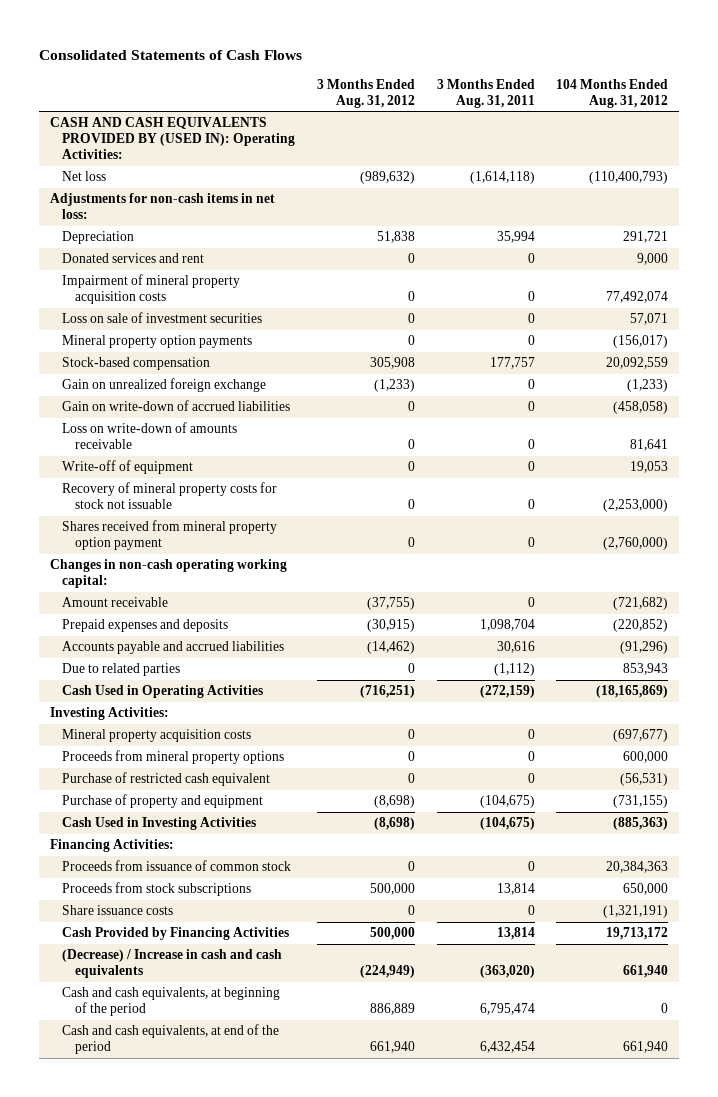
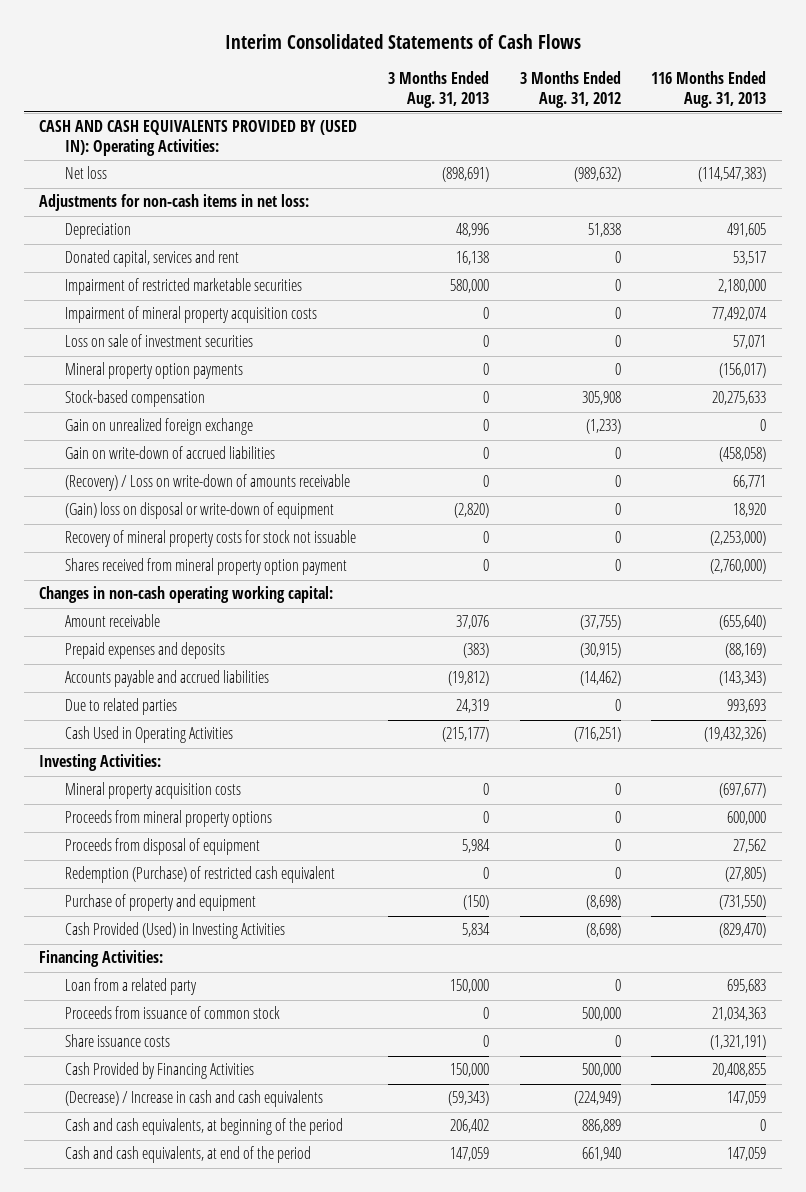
[38,49,302,60] Consolidated Statements of Cash Flows -> [224,33,581,49] Interim Consolidated Statements of Cash Flows
[436,78,535,108] 3 Months Ended Aug. 31, 2011 -> none
[556,78,669,108] 104 Months Ended Aug. 31, 2012 -> none
none -> [388,71,490,108] 3 Months Ended Aug. 31, 2013
none -> [651,71,767,108] 116 Months Ended Aug. 31, 2013
[62,253,205,264] Donated services and rent -> [64,250,239,268] Donated capital, services and rent
none -> [64,278,302,296] Impairment of restricted marketable securities
[62,422,238,450] Loss on write-down of amounts receivable -> [64,474,350,492] (Recovery) / Loss on write-down of amounts receivable
[62,460,194,475] Write-off of equipment -> [64,502,334,520] (Gain) loss on disposal or write-down of equipment
none -> [64,838,260,856] Proceeds from disposal of equipment
[62,772,271,787] Purchase of restricted cash equivalent -> [64,866,335,884] Redemption (Purchase) of restricted cash equivalent
[62,817,257,831] Cash Used in Investing Activities -> [64,922,285,940] Cash Provided (Used) in Investing Activities
[62,882,252,897] Proceeds from stock subscriptions -> none
none -> [64,978,197,996] Loan from a related party
[408,861,416,872] 0 -> [581,1007,621,1022] 500,000

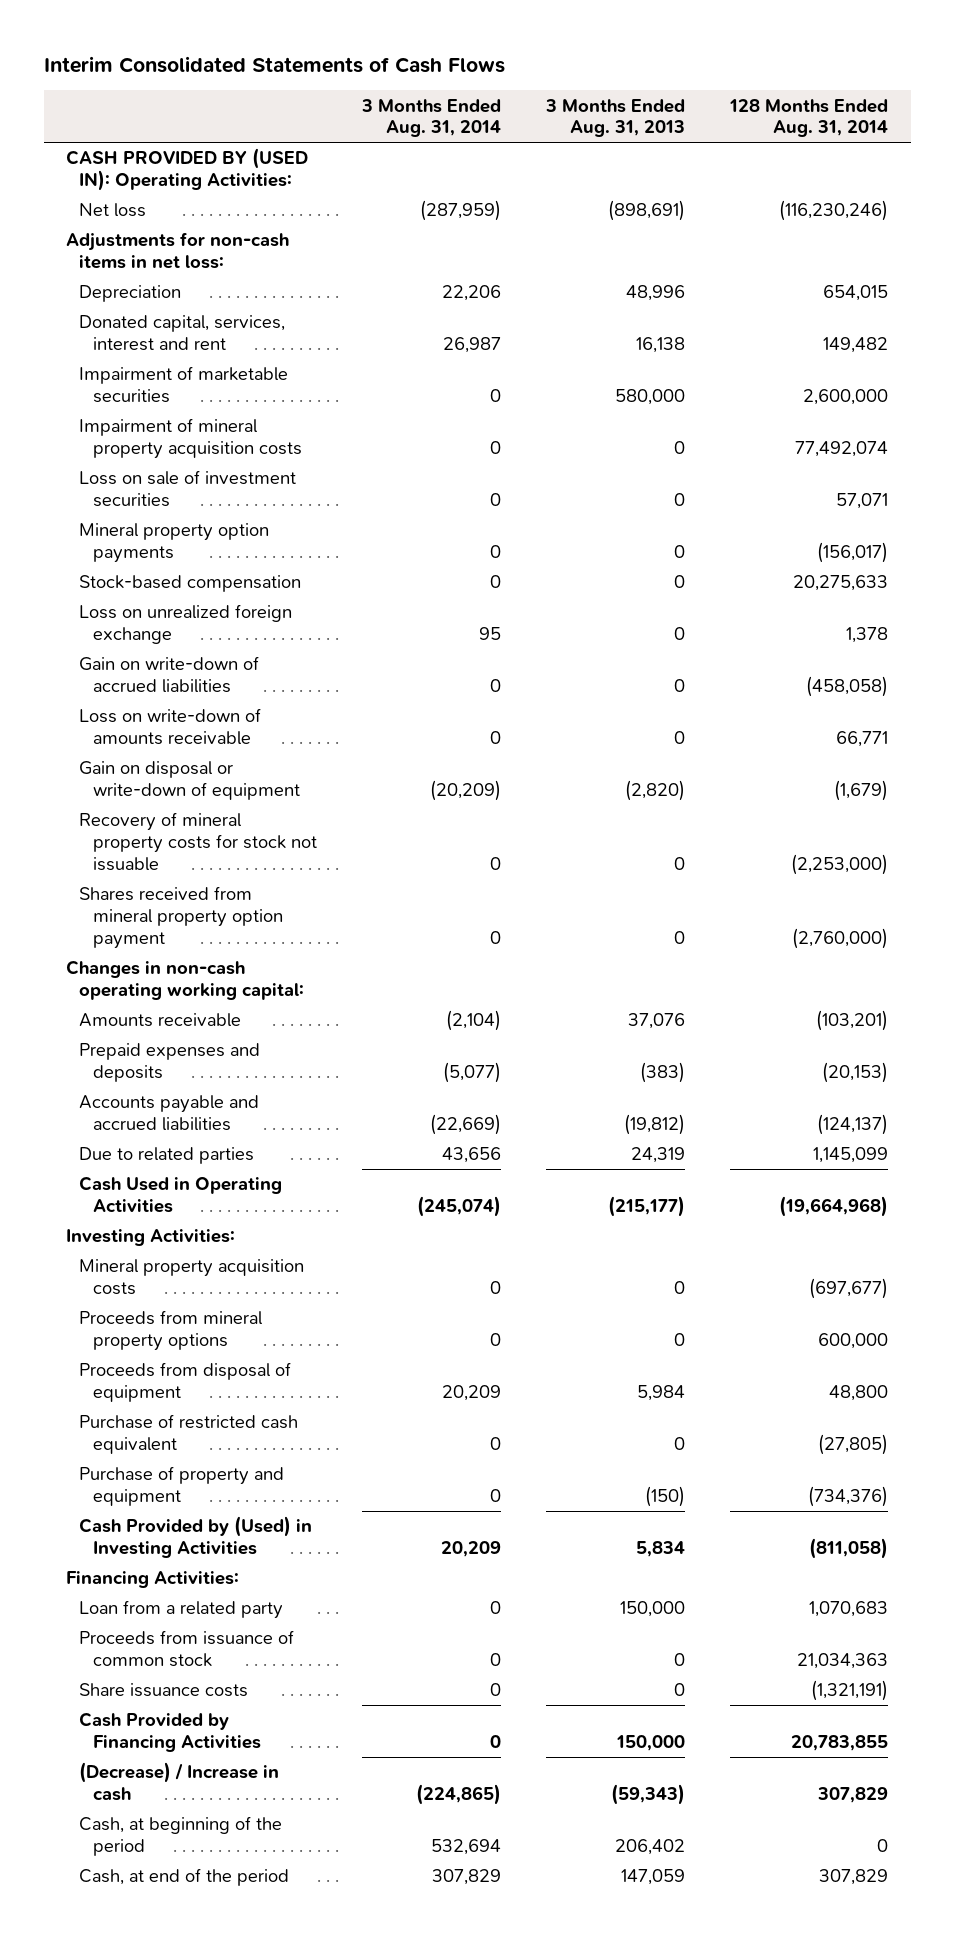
[519,71,621,108] 3 Months Ended Aug. 31, 2012 -> none
[651,71,767,108] 116 Months Ended Aug. 31, 2013 -> none
none -> [360,98,501,138] 3 Months Ended Aug. 31, 2014
none -> [729,98,889,138] 128 Months Ended Aug. 31, 2014
[39,120,358,156] CASH AND CASH EQUIVALENTS PROVIDED BY (USED IN): Operating Activities: -> [66,148,309,192] CASH PROVIDED BY (USED IN): Operating Activities:
[64,250,239,268] Donated capital, services and rent -> [79,315,286,352] Donated capital, services, interest and rent
[64,278,302,296] Impairment of restricted marketable securities -> [79,366,289,404] Impairment of marketable securities
[64,418,253,436] Gain on unrealized foreign exchange -> [79,604,293,645] Loss on unrealized foreign exchange
[64,474,350,492] (Recovery) / Loss on write-down of amounts receivable -> [79,708,262,746] Loss on write-down of amounts receivable
[64,502,334,520] (Gain) loss on disposal or write-down of equipment -> [79,761,300,801] Gain on disposal or write-down of equipment
[64,614,160,628] Amount receivable -> [79,1013,242,1028] Amounts receivable
[64,866,335,884] Redemption (Purchase) of restricted cash equivalent -> [79,1414,299,1455] Purchase of restricted cash equivalent
[64,922,285,940] Cash Provided (Used) in Investing Activities -> [79,1516,313,1559] Cash Provided by (Used) in Investing Activities
[64,1090,323,1108] (Decrease) / Increase in cash and cash equivalents -> [79,1762,280,1802] (Decrease) / Increase in cash
[64,1118,343,1136] Cash and cash equivalents, at beginning of the period -> [79,1816,283,1857] Cash, at beginning of the period
[64,1146,311,1164] Cash and cash equivalents, at end of the period -> [79,1868,290,1887] Cash, at end of the period

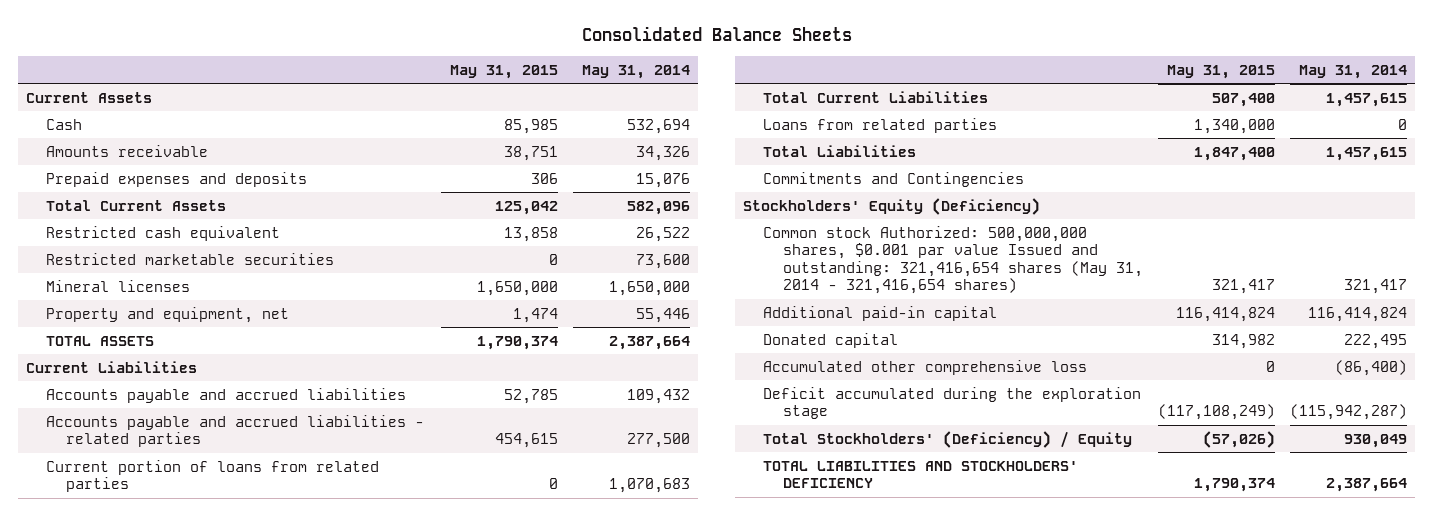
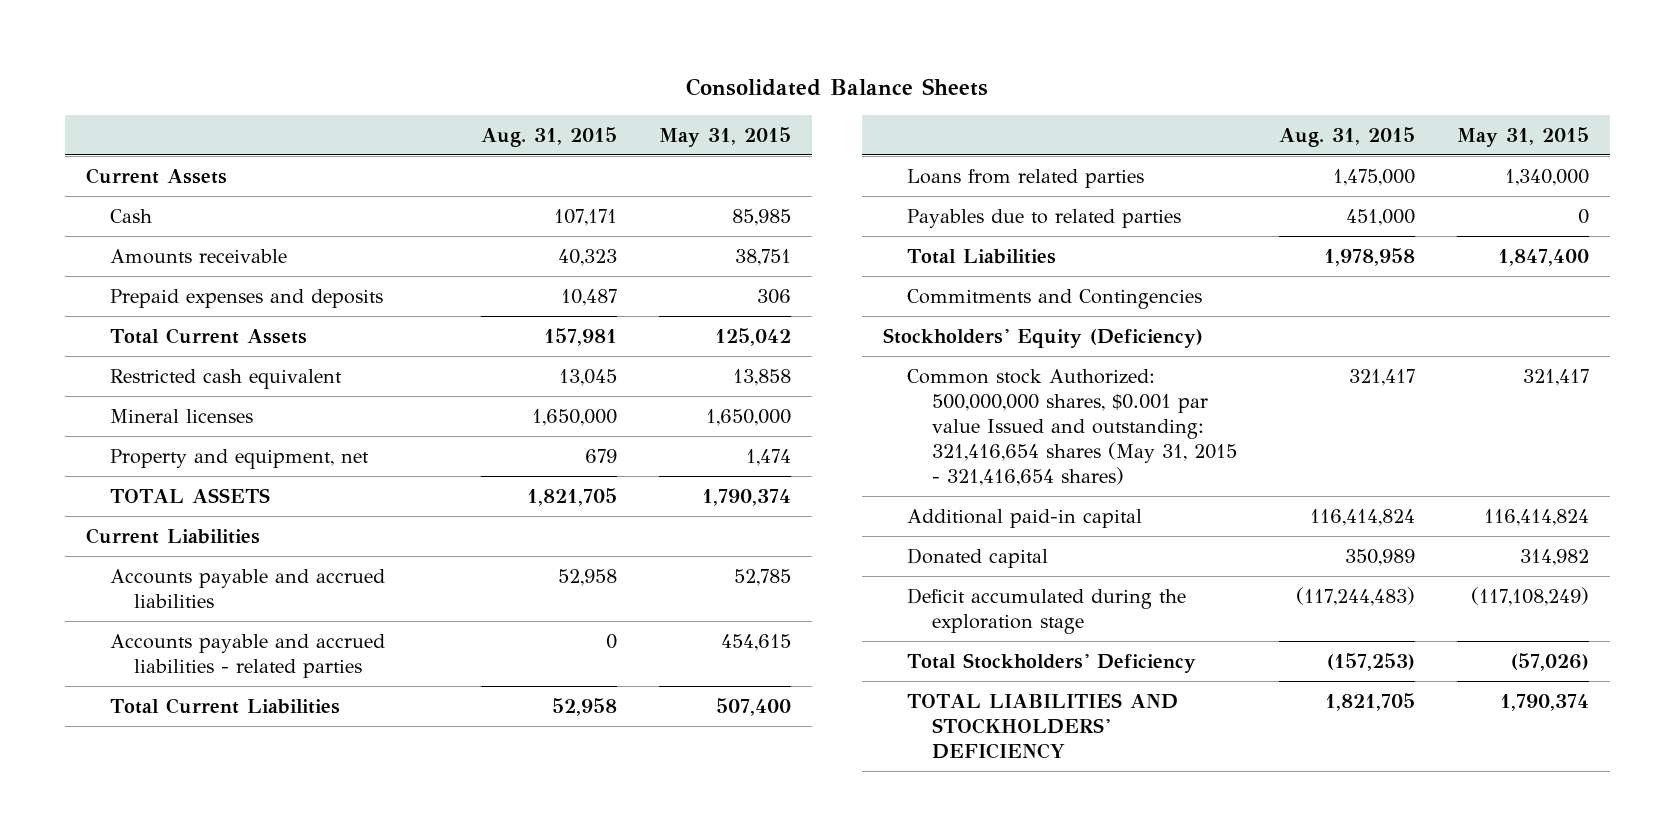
[582,64,691,79] May 31, 2014 -> none
none -> [481,126,618,147] Aug. 31, 2015
[45,252,334,265] Restricted marketable securities -> none
[45,459,379,493] Current portion of loans from related parties -> none
none -> [907,208,1182,228] Payables due to related parties
[762,225,1143,295] Common stock Authorized: 500,000,000 shares, $0.001 par value Issued and outstanding: 321,416,654 shares (May 31, 2014 - 321,416,654 shares) -> [907,368,1237,486] Common stock Authorized: 500,000,000 shares, $0.001 par value Issued and outstanding: 321,416,654 shares (May 31, 2015 - 321,416,654 shares)
[762,359,1087,375] Accumulated other comprehensive loss -> none
[762,430,1132,448] Total Stockholders' (Deficiency) / Equity -> [907,652,1197,673] Total Stockholders' Deficiency

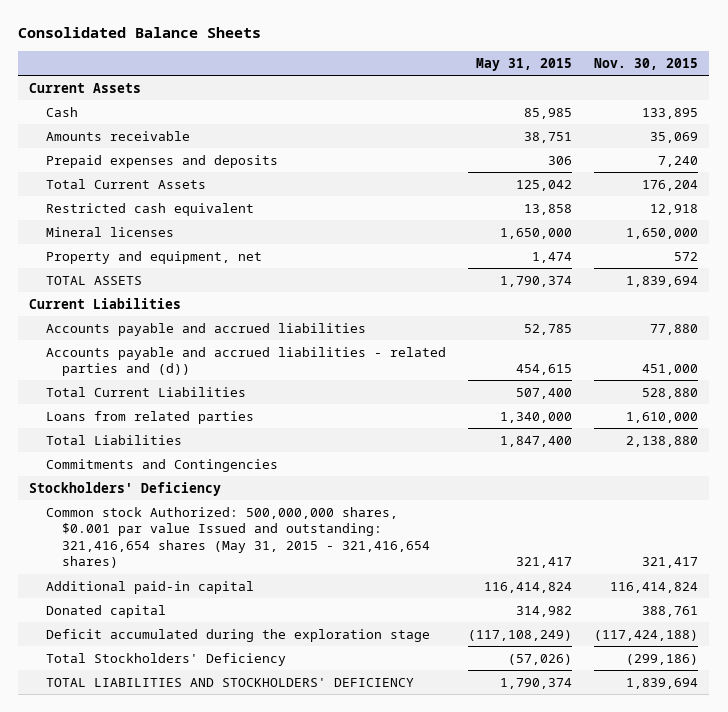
[481,126,618,147] Aug. 31, 2015 -> none
none -> [594,57,699,70] Nov. 30, 2015
[110,633,386,678] Accounts payable and accrued liabilities - related parties -> [45,346,446,377] Accounts payable and accrued liabilities - related parties and (d))
[907,208,1182,228] Payables due to related parties -> none
[882,327,1203,348] Stockholders' Equity (Deficiency) -> [29,481,222,496] Stockholders' Deficiency

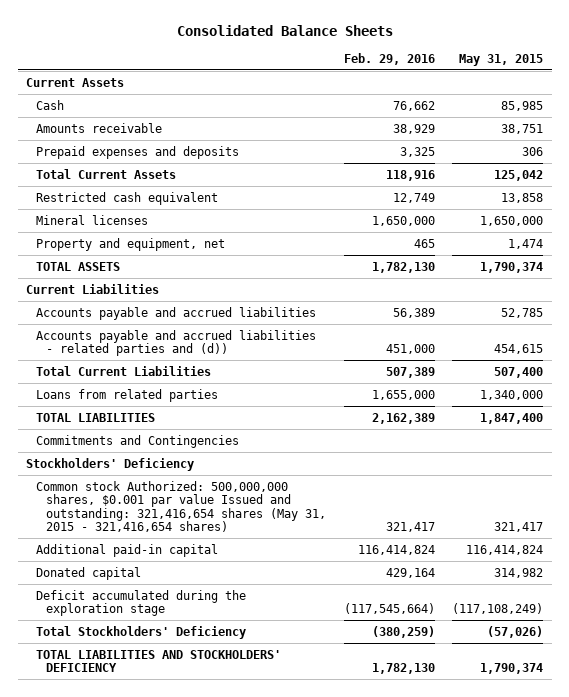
[594,57,699,70] Nov. 30, 2015 -> none
none -> [343,52,435,65] Feb. 29, 2016
[45,434,182,445] Total Liabilities -> [36,412,156,422] TOTAL LIABILITIES

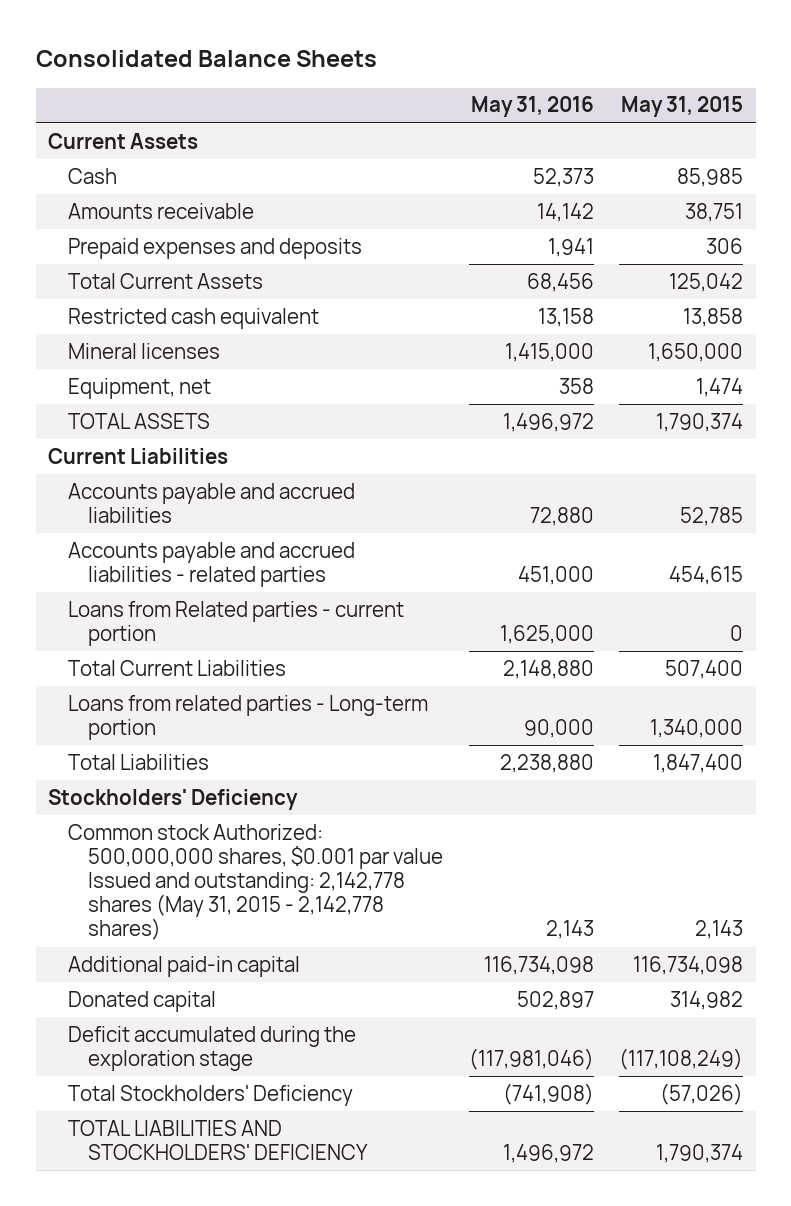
[343,52,435,65] Feb. 29, 2016 -> none
none -> [470,96,594,118] May 31, 2016
[36,237,226,251] Property and equipment, net -> [68,377,212,399] Equipment, net
[36,329,317,357] Accounts payable and accrued liabilities - related parties and (d)) -> [68,541,356,588] Accounts payable and accrued liabilities - related parties
none -> [68,600,405,647] Loans from Related parties - current portion
[36,434,240,448] Commitments and Contingencies -> none
[36,388,219,402] Loans from related parties -> [68,694,429,741] Loans from related parties - Long-term portion
[36,412,156,422] TOTAL LIABILITIES -> [68,753,210,770] Total Liabilities
[36,480,327,533] Common stock Authorized: 500,000,000 shares, $0.001 par value Issued and outstanding: 321,416,654 shares (May 31, 2015 - 321,416,654 shares) -> [68,823,444,941] Common stock Authorized: 500,000,000 shares, $0.001 par value Issued and outstanding: 2,142,778 shares (May 31, 2015 - 2,142,778 shares)
[494,522,544,533] 321,417 -> [694,920,743,940] 2,143
[466,544,544,555] 116,414,824 -> [632,955,743,975] 116,734,098

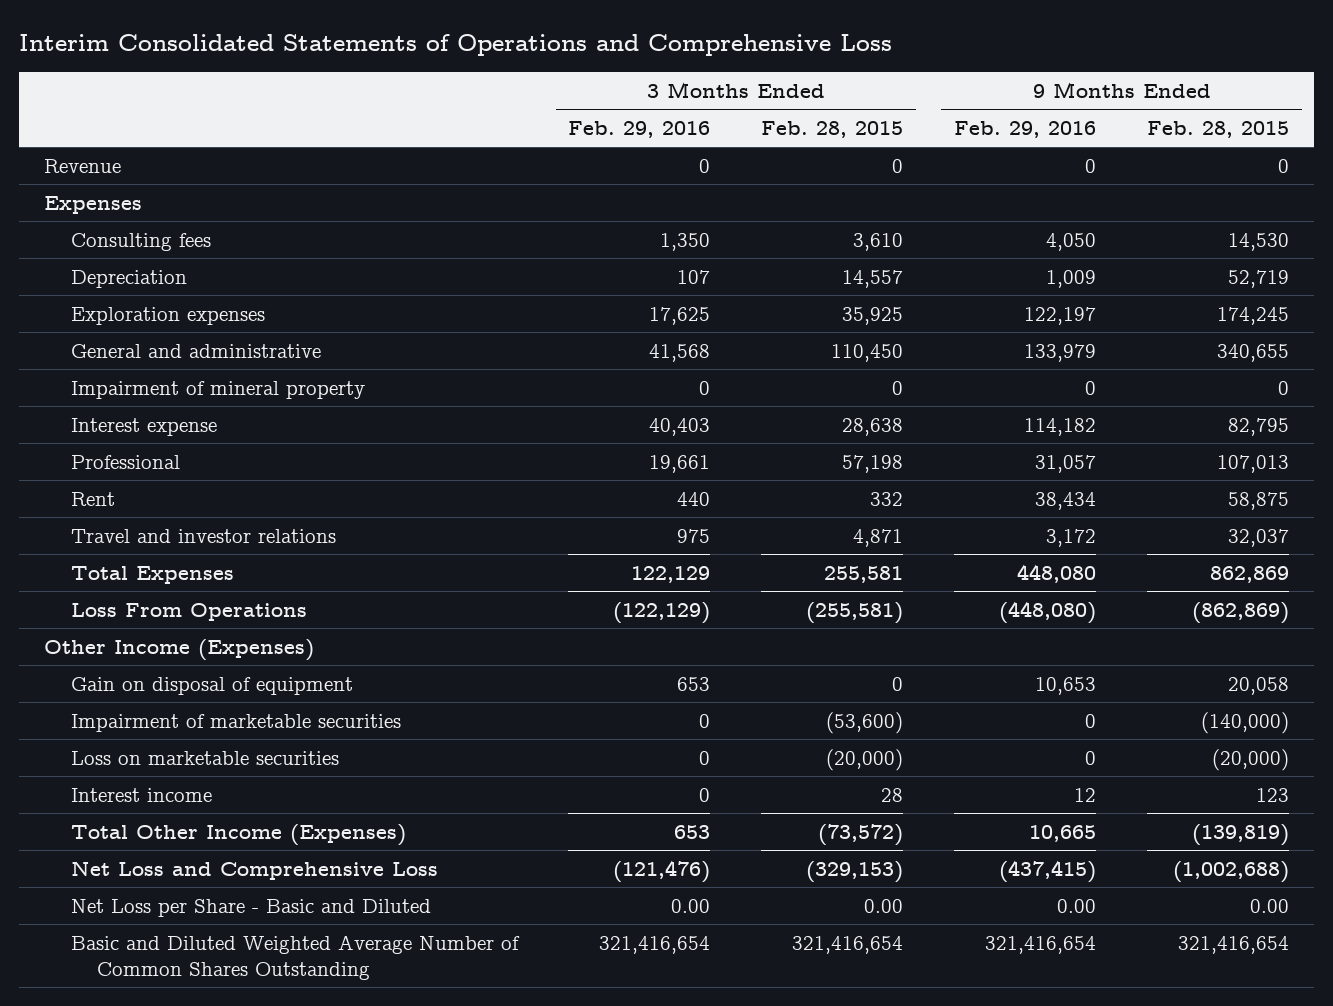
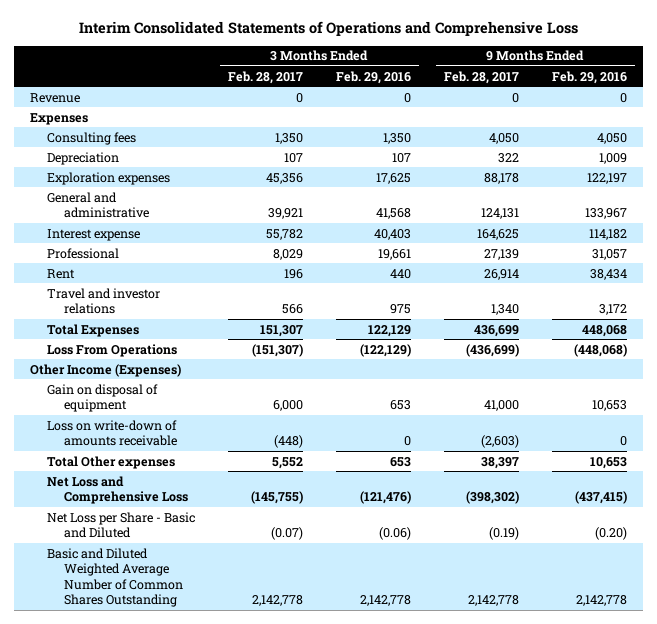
[761,121,904,139] Feb. 28, 2015 -> none
[1146,121,1289,139] Feb. 28, 2015 -> none
none -> [227,70,303,84] Feb. 28, 2017
none -> [443,70,519,84] Feb. 28, 2017
[70,380,365,399] Impairment of mineral property -> none
[1024,343,1097,362] 133,979 -> [584,208,627,220] 133,967
[1017,563,1097,583] 448,080 -> [581,324,627,337] 448,068
[999,600,1097,624] (448,080) -> [573,343,627,357] (448,068)
[70,713,401,732] Impairment of marketable securities -> none
[70,750,339,765] Loss on marketable securities -> none
[70,787,212,802] Interest income -> none
none -> [46,419,177,447] Loss on write-down of amounts receivable
[70,823,406,846] Total Other Income (Expenses) -> [46,455,175,469] Total Other expenses
[1029,824,1097,842] 10,665 -> [589,456,627,469] 10,653
[671,898,711,913] 0.00 -> [378,527,411,541] (0.06)
[1057,898,1097,913] 0.00 -> [594,527,627,541] (0.20)
[599,935,711,954] 321,416,654 -> [359,595,411,607] 2,142,778
[985,935,1097,954] 321,416,654 -> [575,595,627,607] 2,142,778

